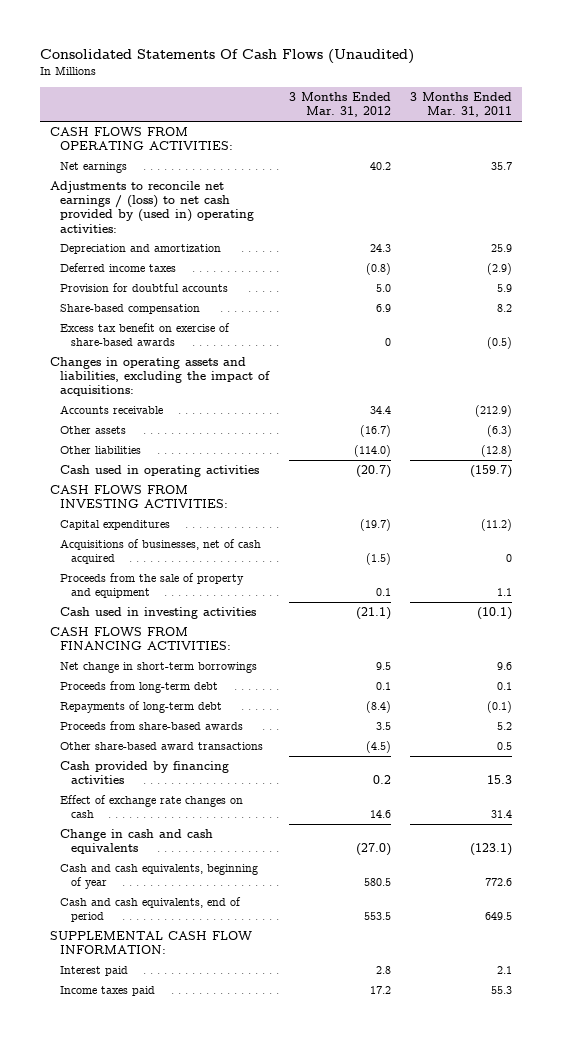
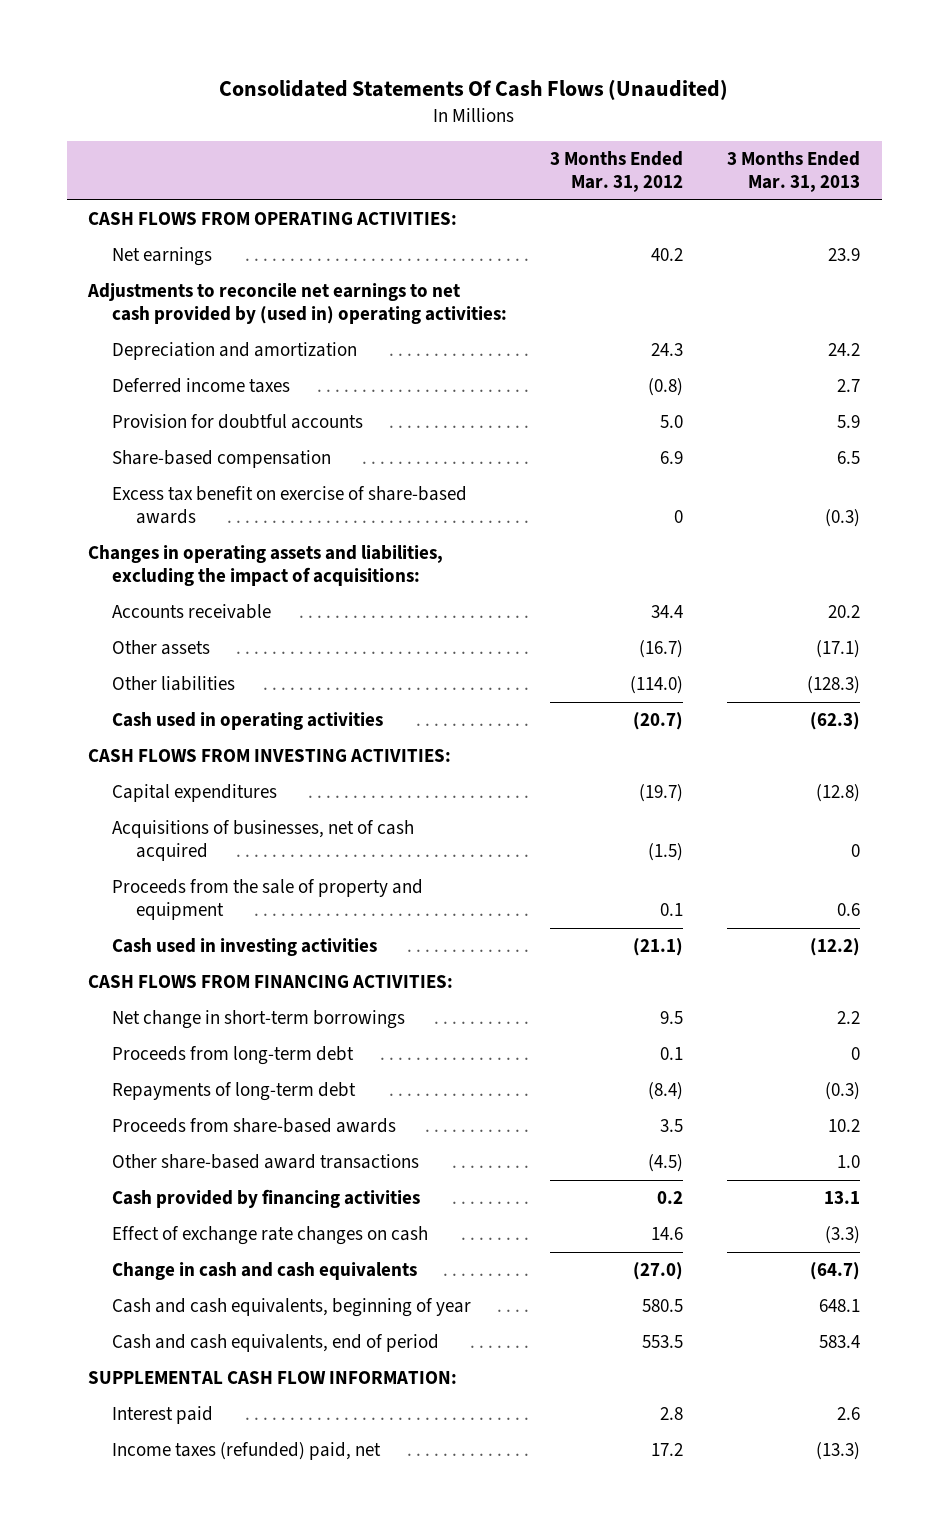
[410,92,513,118] 3 Months Ended Mar. 31, 2011 -> none
none -> [726,151,860,193] 3 Months Ended Mar. 31, 2013
[49,181,255,233] Adjustments to reconcile net earnings / (loss) to net cash provided by (used in) operating activities: -> [87,283,508,325] Adjustments to reconcile net earnings to net cash provided by (used in) operating activities:
[60,986,156,997] Income taxes paid -> [112,1442,382,1461] Income taxes (refunded) paid, net

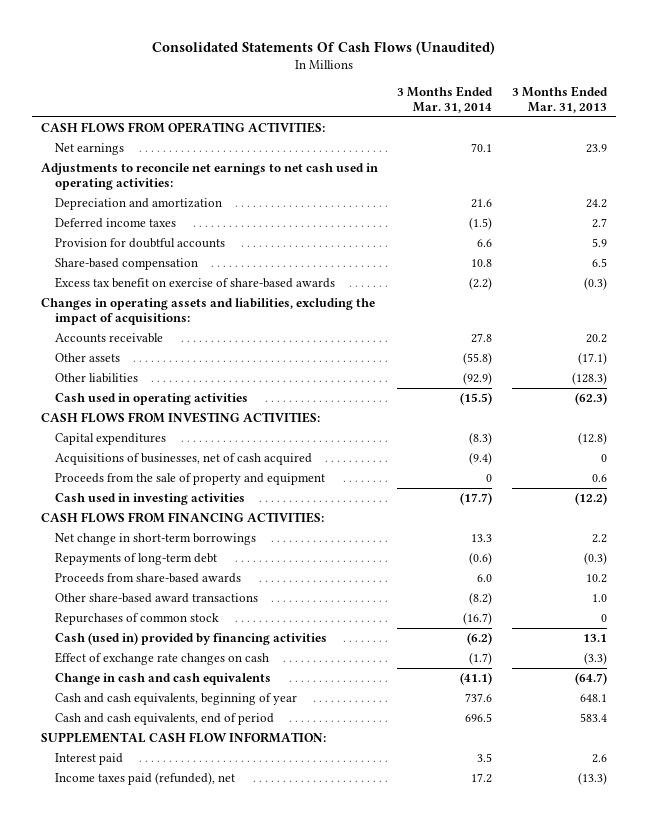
[550,151,684,193] 3 Months Ended Mar. 31, 2012 -> none
none -> [397,85,494,113] 3 Months Ended Mar. 31, 2014
[87,283,508,325] Adjustments to reconcile net earnings to net cash provided by (used in) operating activities: -> [41,162,379,191] Adjustments to reconcile net earnings to net cash used in operating activities:
[112,1046,355,1066] Proceeds from long-term debt -> none
none -> [54,612,219,625] Repurchases of common stock
[112,1189,421,1209] Cash provided by financing activities -> [54,631,327,645] Cash (used in) provided by financing activities
[112,1442,382,1461] Income taxes (refunded) paid, net -> [54,771,235,785] Income taxes paid (refunded), net

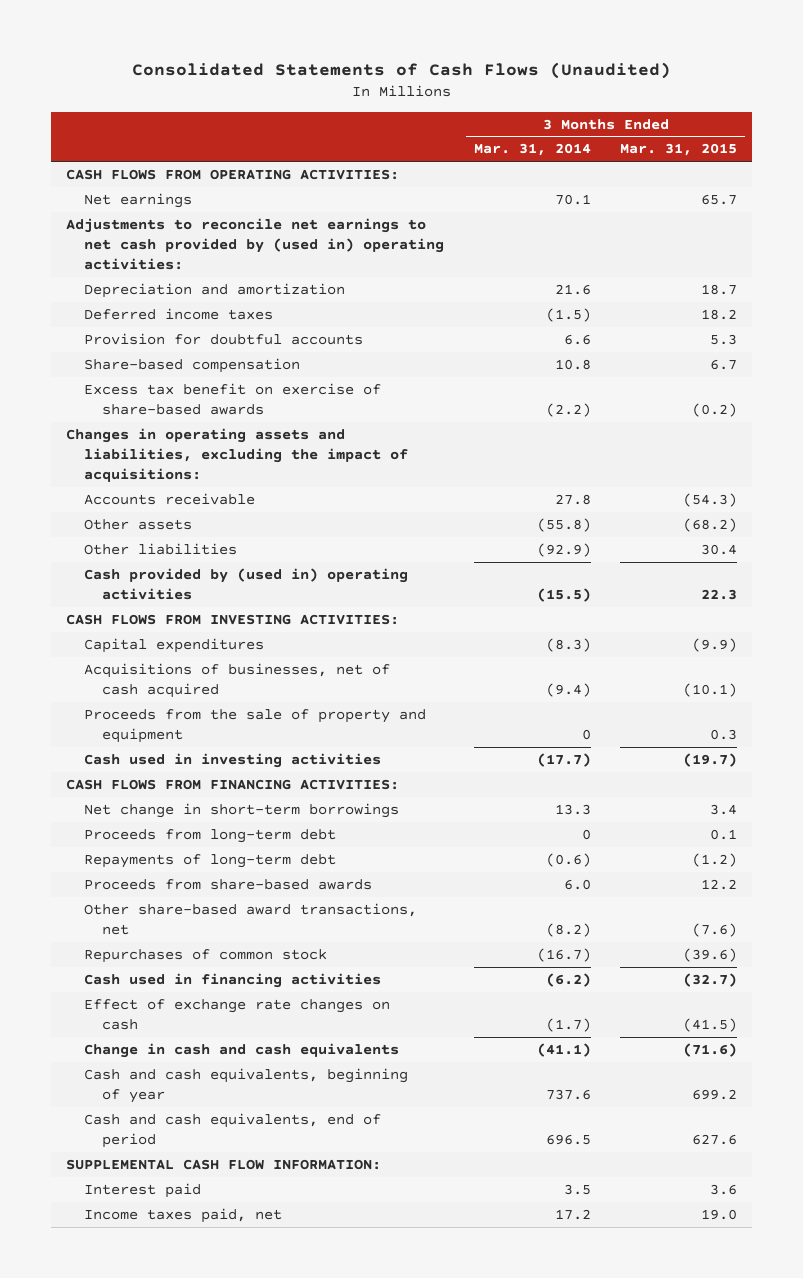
[151,40,495,55] Consolidated Statements Of Cash Flows (Unaudited) -> [131,62,671,80] Consolidated Statements of Cash Flows (Unaudited)
[511,85,608,113] 3 Months Ended Mar. 31, 2013 -> none
none -> [620,143,738,157] Mar. 31, 2015
[41,162,379,191] Adjustments to reconcile net earnings to net cash used in operating activities: -> [65,217,444,270] Adjustments to reconcile net earnings to net cash provided by (used in) operating activities:
[54,392,248,405] Cash used in operating activities -> [83,567,408,600] Cash provided by (used in) operating activities
none -> [83,828,336,843] Proceeds from long-term debt
[54,592,258,603] Other share-based award transactions -> [83,902,417,935] Other share-based award transactions, net
[54,631,327,645] Cash (used in) provided by financing activities -> [83,972,381,988] Cash used in financing activities
[54,771,235,785] Income taxes paid (refunded), net -> [83,1207,282,1223] Income taxes paid, net

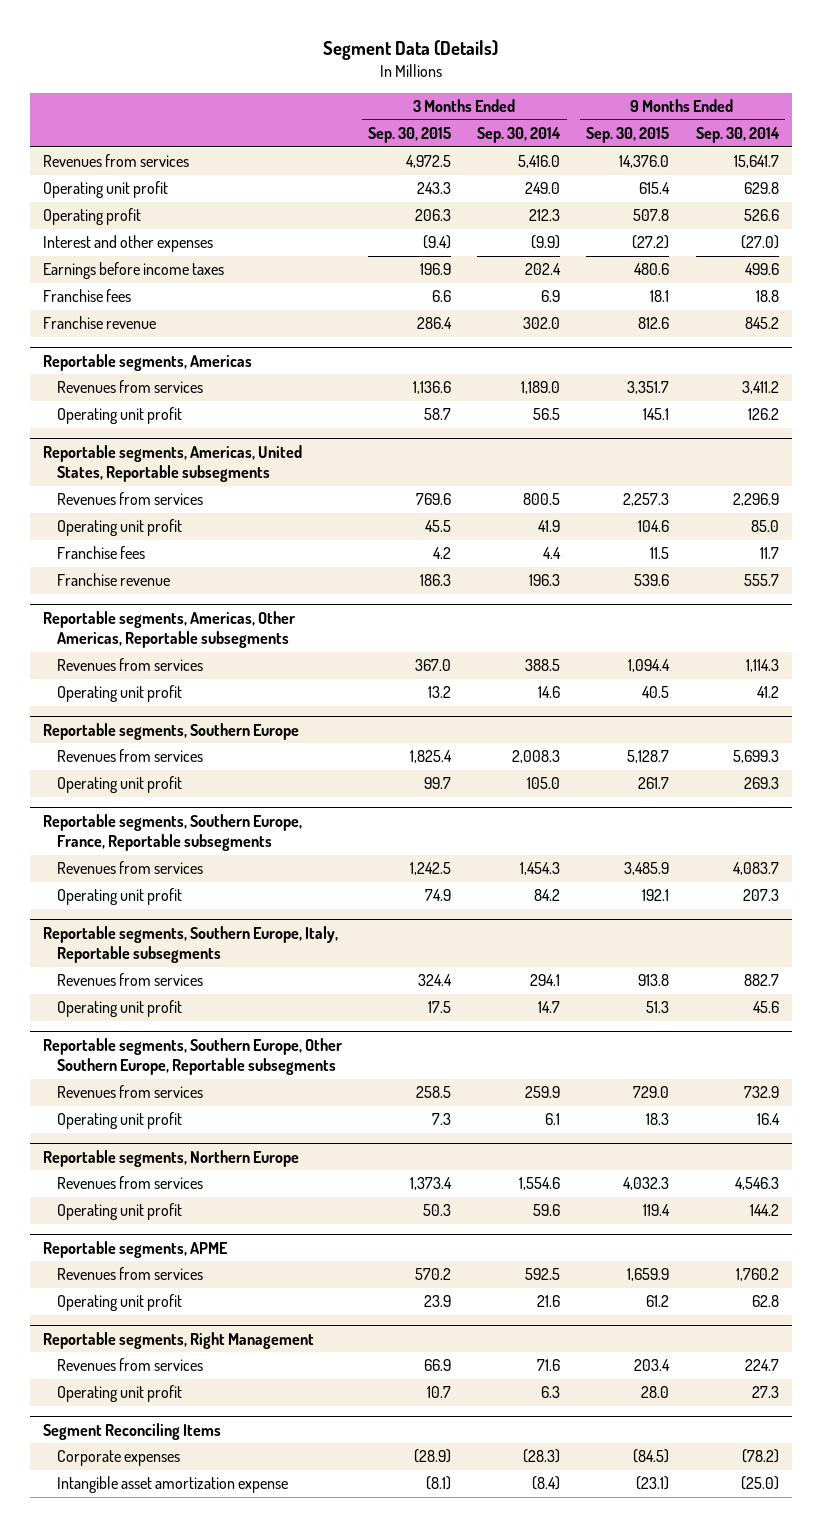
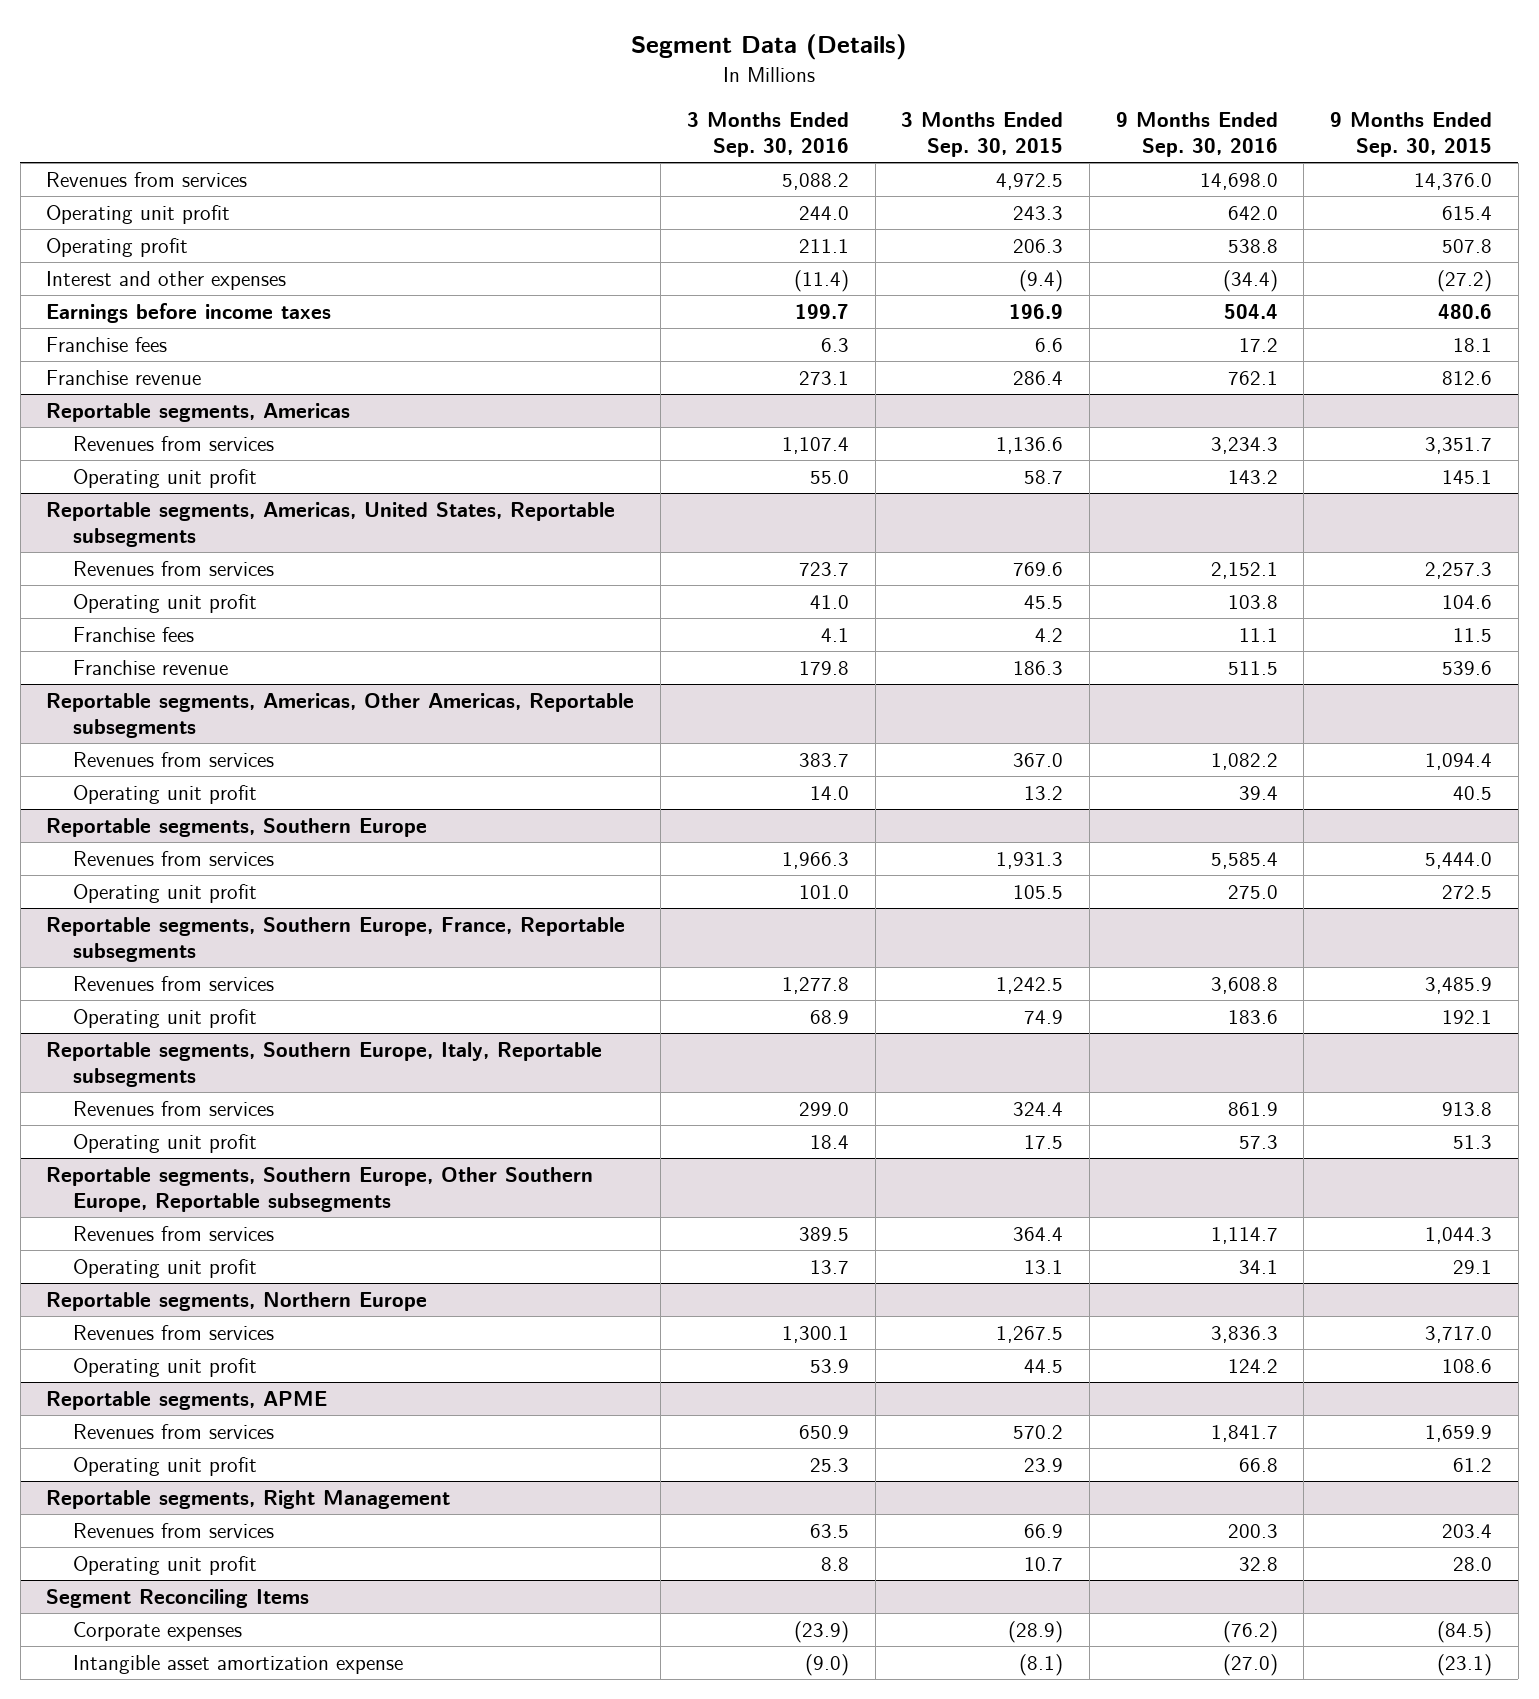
[477,127,562,144] Sep. 30, 2014 -> none
[695,127,780,144] Sep. 30, 2014 -> none
none -> [686,111,849,158] 3 Months Ended Sep. 30, 2016
none -> [1115,111,1278,158] 9 Months Ended Sep. 30, 2016
[410,750,453,764] 1,825.4 -> [996,851,1064,869] 1,931.3
[627,750,670,764] 5,128.7 -> [1425,851,1493,869] 5,444.0
[424,777,452,790] 99.7 -> [1013,884,1064,899] 105.5
[638,777,670,790] 261.7 -> [1442,884,1493,899] 272.5
[416,1086,452,1099] 258.5 -> [1013,1226,1064,1241] 364.4
[633,1086,670,1099] 729.0 -> [1425,1226,1493,1244] 1,044.3
[432,1113,452,1126] 7.3 -> [1024,1259,1064,1274] 13.1
[646,1113,670,1126] 18.3 -> [1453,1259,1493,1274] 29.1
[410,1177,453,1191] 1,373.4 -> [996,1325,1064,1343] 1,267.5
[623,1177,670,1191] 4,032.3 -> [1425,1325,1493,1343] 3,717.0
[423,1204,452,1217] 50.3 -> [1024,1358,1064,1373] 44.5
[643,1204,671,1217] 119.4 -> [1442,1358,1493,1373] 108.6

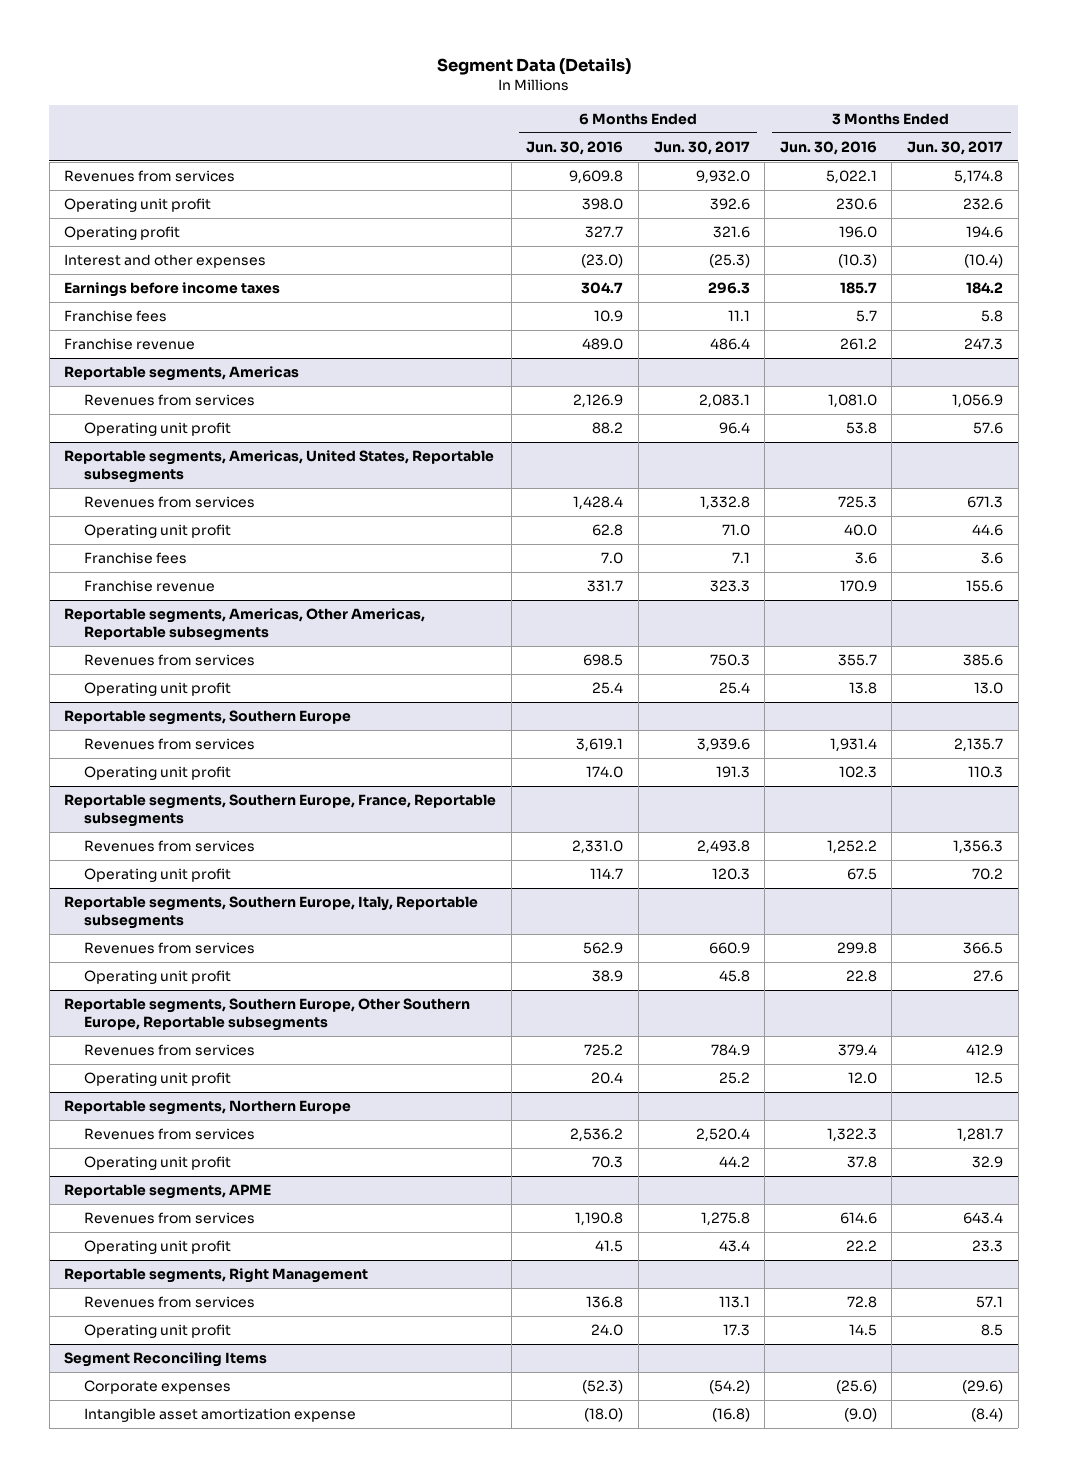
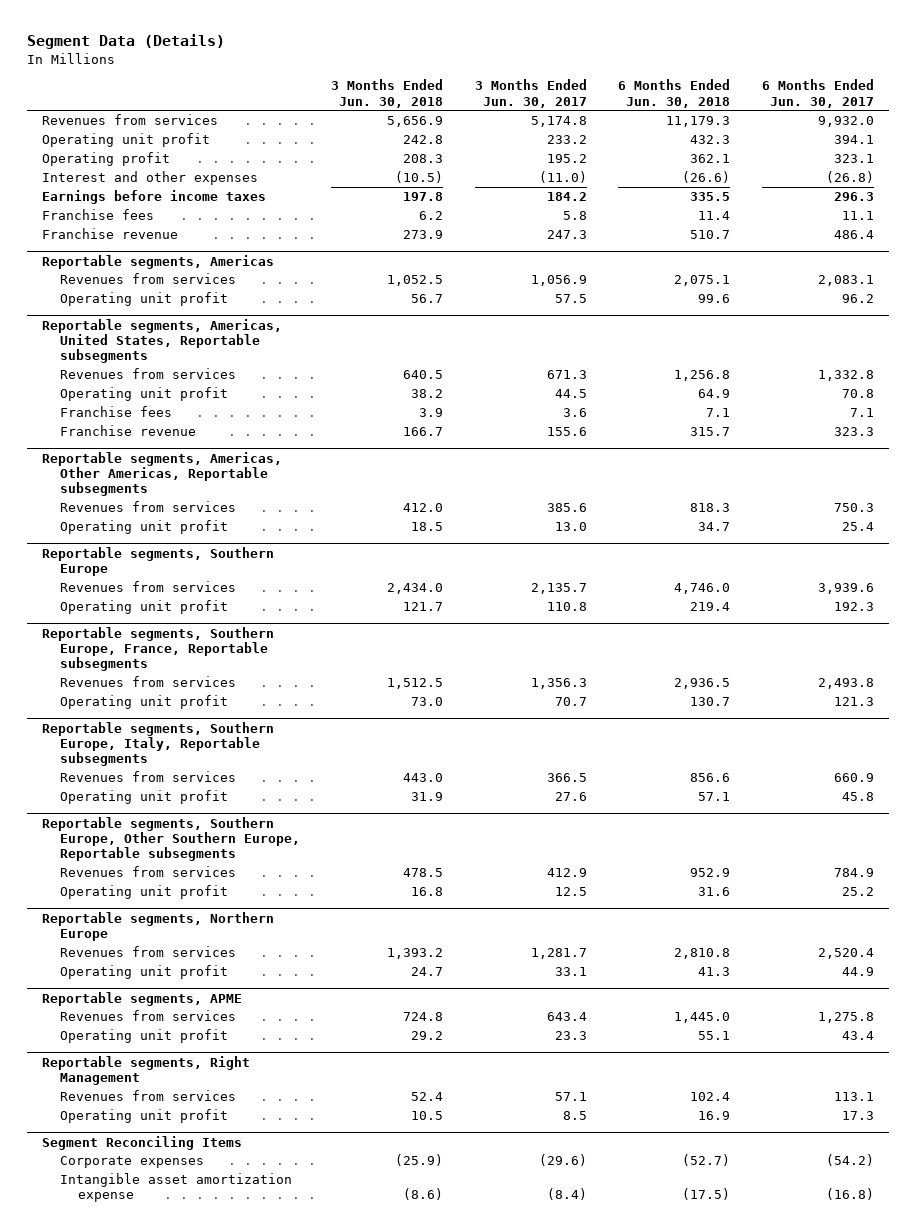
[526,141,624,156] Jun. 30, 2016 -> none
[779,141,877,156] Jun. 30, 2016 -> none
none -> [331,79,444,108] 3 Months Ended Jun. 30, 2018
none -> [618,79,731,108] 6 Months Ended Jun. 30, 2018
[709,198,750,211] 392.6 -> [833,135,874,145] 394.1
[963,198,1004,211] 232.6 -> [546,135,587,145] 233.2
[712,226,750,239] 321.6 -> [833,154,874,164] 323.1
[966,226,1004,239] 194.6 -> [546,154,587,164] 195.2
[708,254,750,269] (25.3) -> [825,171,874,184] (26.8)
[964,254,1004,269] (10.4) -> [538,171,587,184] (11.0)
[718,422,750,435] 96.4 -> [841,294,874,304] 96.2
[973,422,1004,435] 57.6 -> [554,294,587,304] 57.5
[721,524,750,537] 71.0 -> [841,389,874,399] 70.8
[972,524,1004,537] 44.6 -> [554,389,587,399] 44.5
[715,766,750,779] 191.3 -> [833,602,874,612] 192.3
[968,766,1004,779] 110.3 -> [546,602,587,612] 110.8
[711,868,750,881] 120.3 -> [833,697,874,707] 121.3
[972,868,1004,881] 70.2 -> [554,697,587,707] 70.7
[718,1156,750,1168] 44.2 -> [841,967,874,977] 44.9
[972,1156,1004,1169] 32.9 -> [554,967,587,977] 33.1

